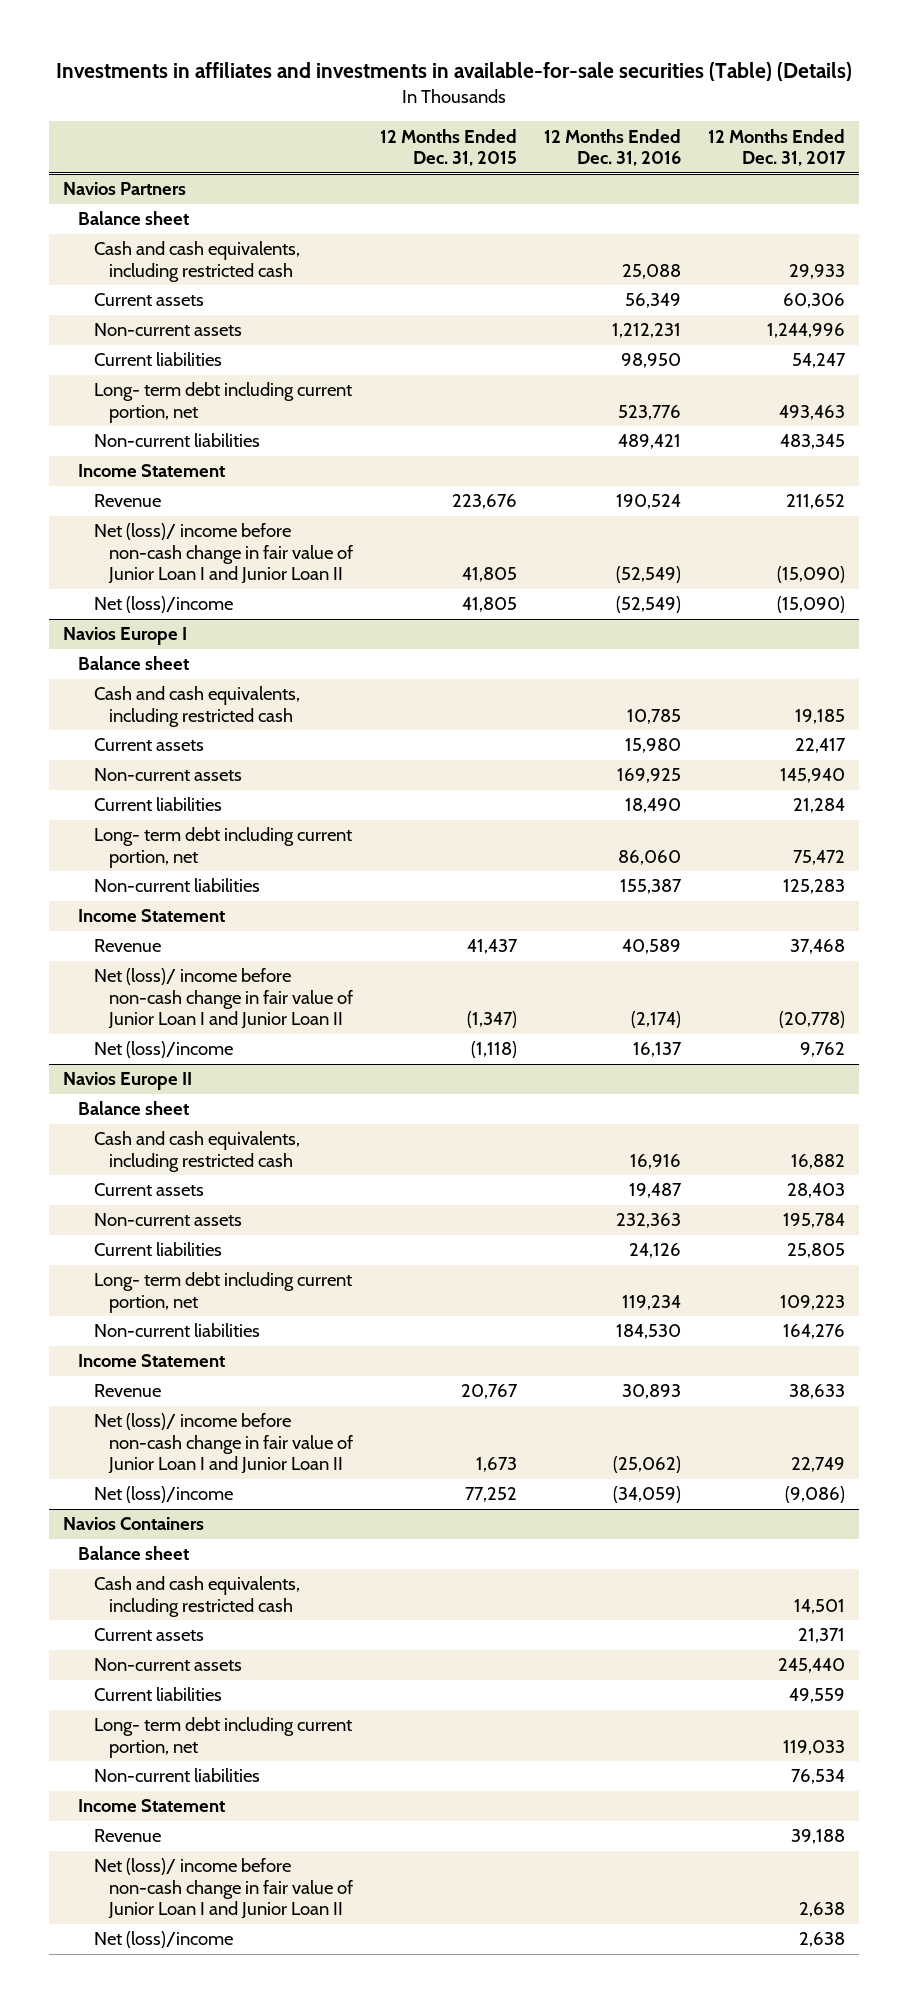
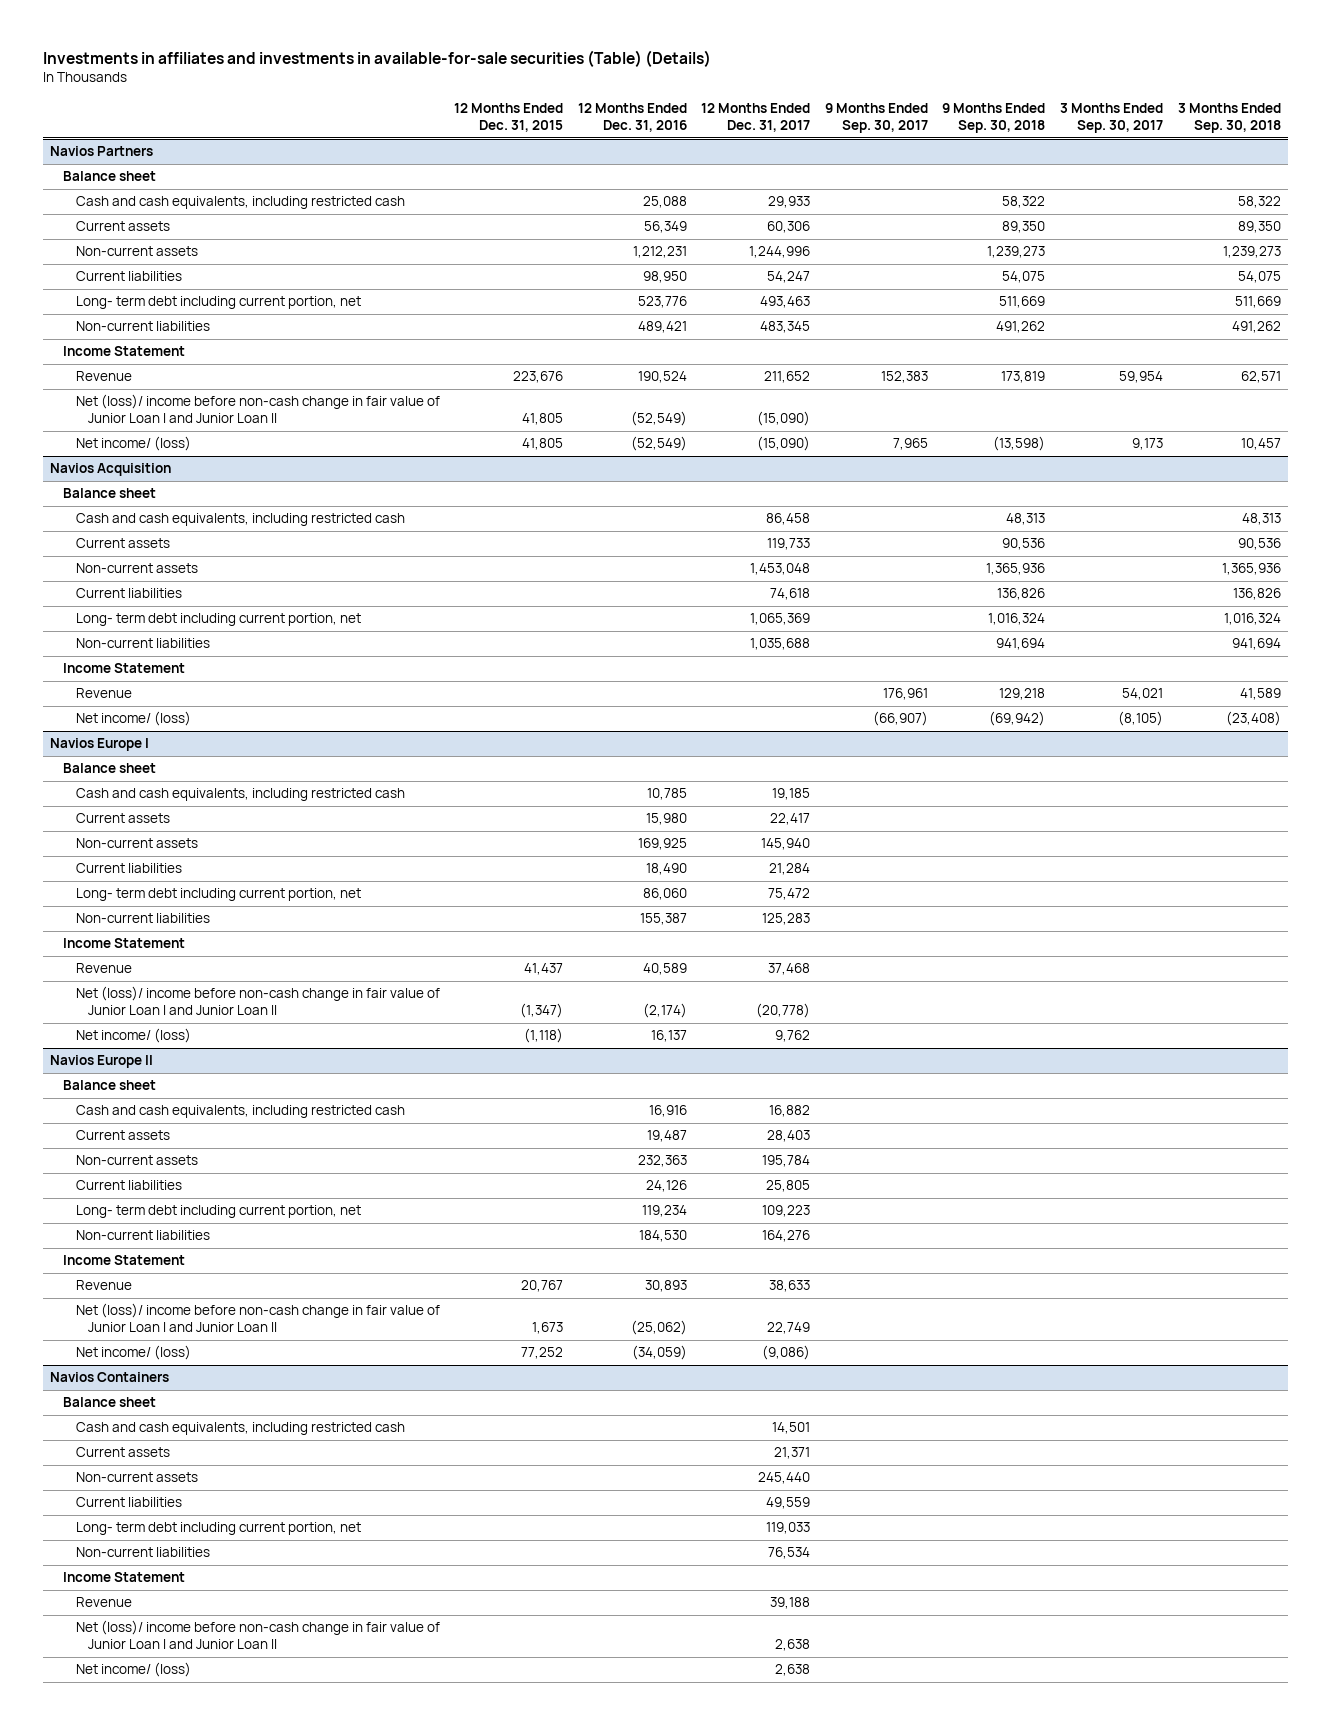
none -> [824,103,928,134] 9 Months Ended Sep. 30, 2017
none -> [942,103,1046,134] 9 Months Ended Sep. 30, 2018
none -> [1059,103,1163,134] 3 Months Ended Sep. 30, 2017
none -> [1177,103,1281,134] 3 Months Ended Sep. 30, 2018
[93,596,233,614] Net (loss)/income -> [75,436,191,452] Net income/ (loss)
none -> [49,463,171,477] Navios Acquisition
none -> [62,488,156,499] Balance sheet
none -> [75,513,405,527] Cash and cash equivalents, including restricted cash
none -> [75,538,170,549] Current assets
none -> [75,563,198,574] Non-current assets
none -> [75,588,182,599] Current liabilities
none -> [75,613,361,627] Long- term debt including current portion, net
none -> [75,638,210,649] Non-current liabilities
none -> [62,663,185,674] Income Statement
none -> [75,688,132,699] Revenue
none -> [75,711,191,727] Net income/ (loss)
[93,1041,233,1059] Net (loss)/income -> [75,1028,191,1044] Net income/ (loss)
[93,1486,233,1504] Net (loss)/income -> [75,1345,191,1361] Net income/ (loss)
[93,1931,233,1949] Net (loss)/income -> [75,1662,191,1678] Net income/ (loss)

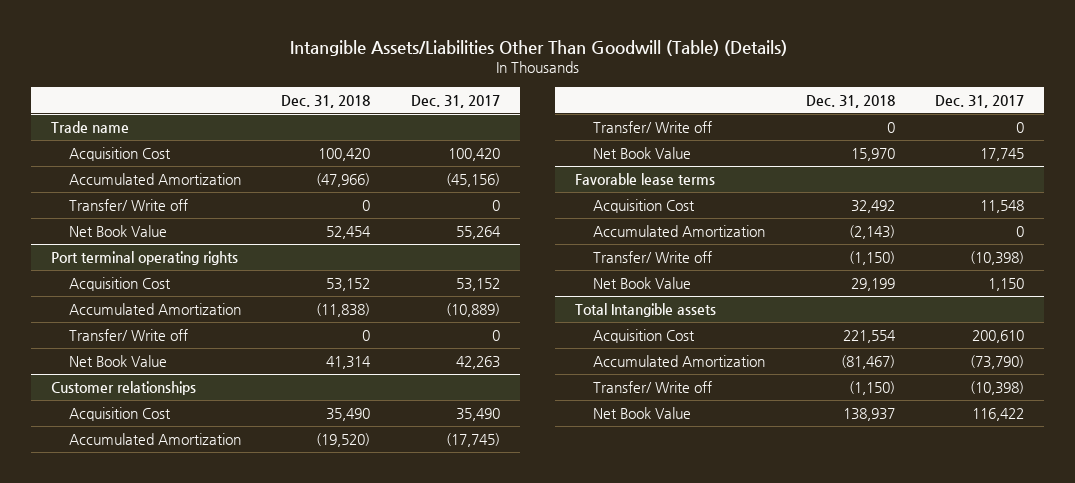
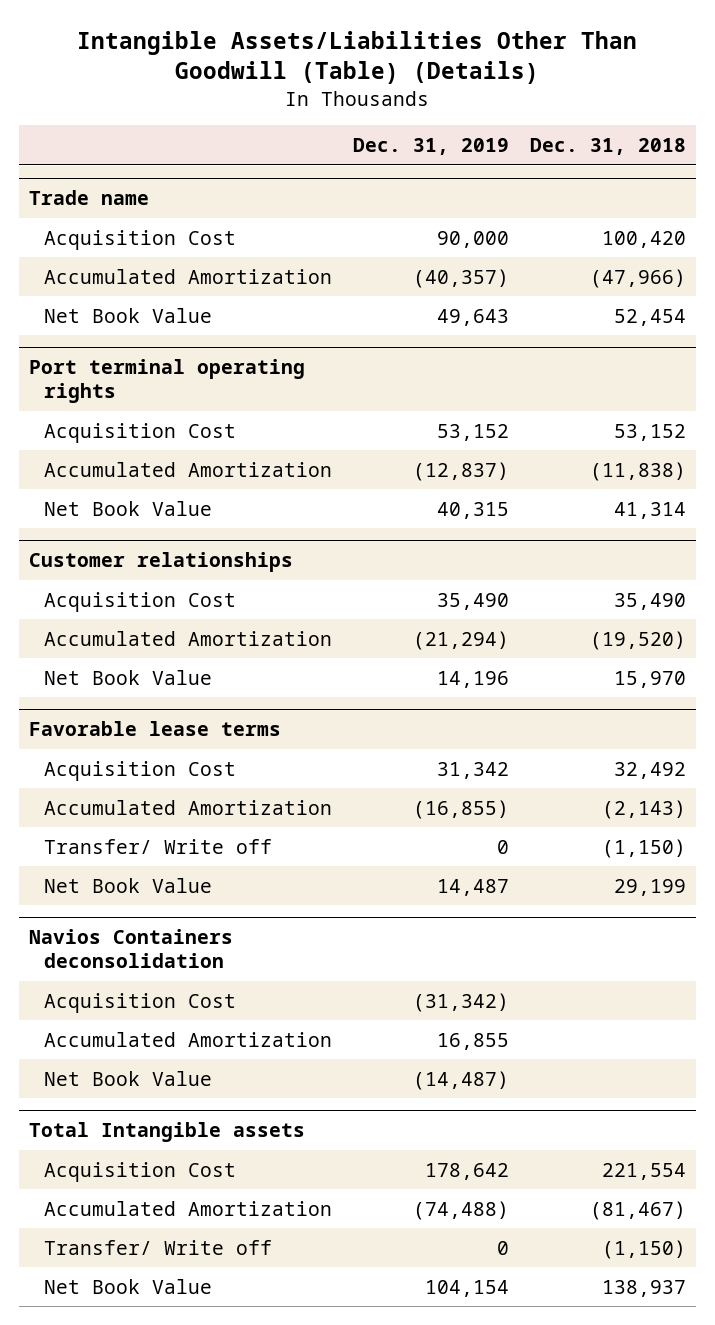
[410,94,500,108] Dec. 31, 2017 -> none
none -> [352,138,509,156] Dec. 31, 2019
[69,199,189,212] Transfer/ Write off -> none
[69,329,189,342] Transfer/ Write off -> none
[593,121,713,134] Transfer/ Write off -> none
none -> [29,928,234,969] Navios Containers deconsolidation
none -> [44,992,237,1013] Acquisition Cost
none -> [44,1031,333,1047] Accumulated Amortization
none -> [44,1070,213,1086] Net Book Value

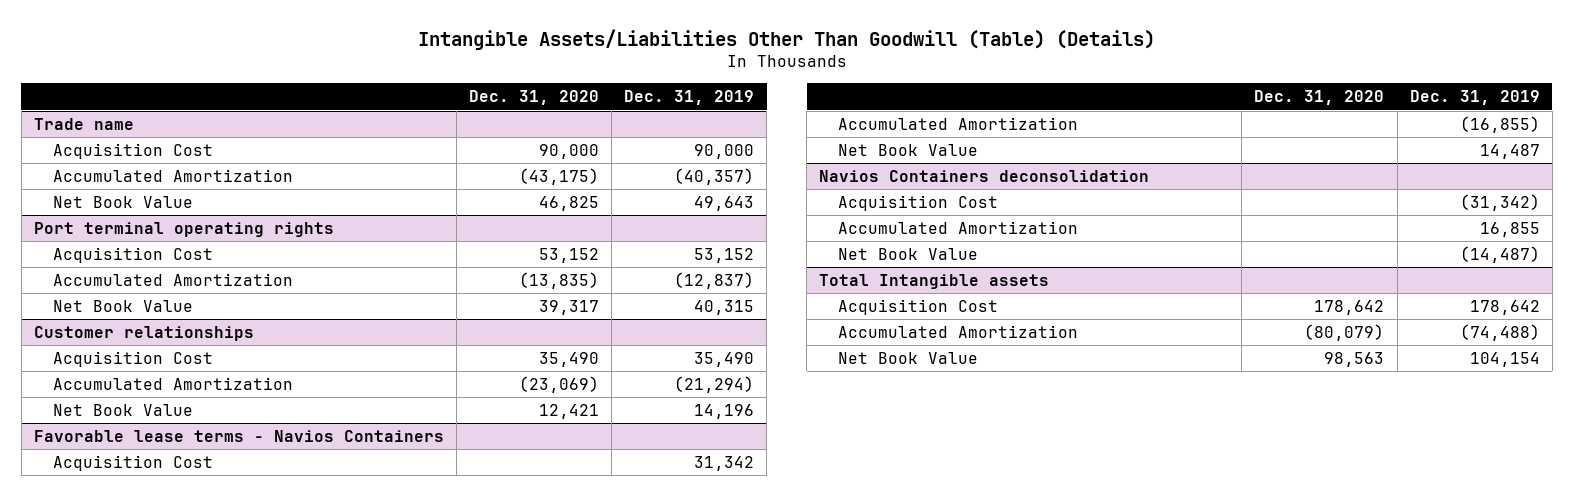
[529,138,686,156] Dec. 31, 2018 -> none
none -> [469,90,600,106] Dec. 31, 2020
[29,720,282,736] Favorable lease terms -> [33,429,444,442] Favorable lease terms - Navios Containers
[44,838,273,854] Transfer/ Write off -> none
[44,1239,273,1255] Transfer/ Write off -> none

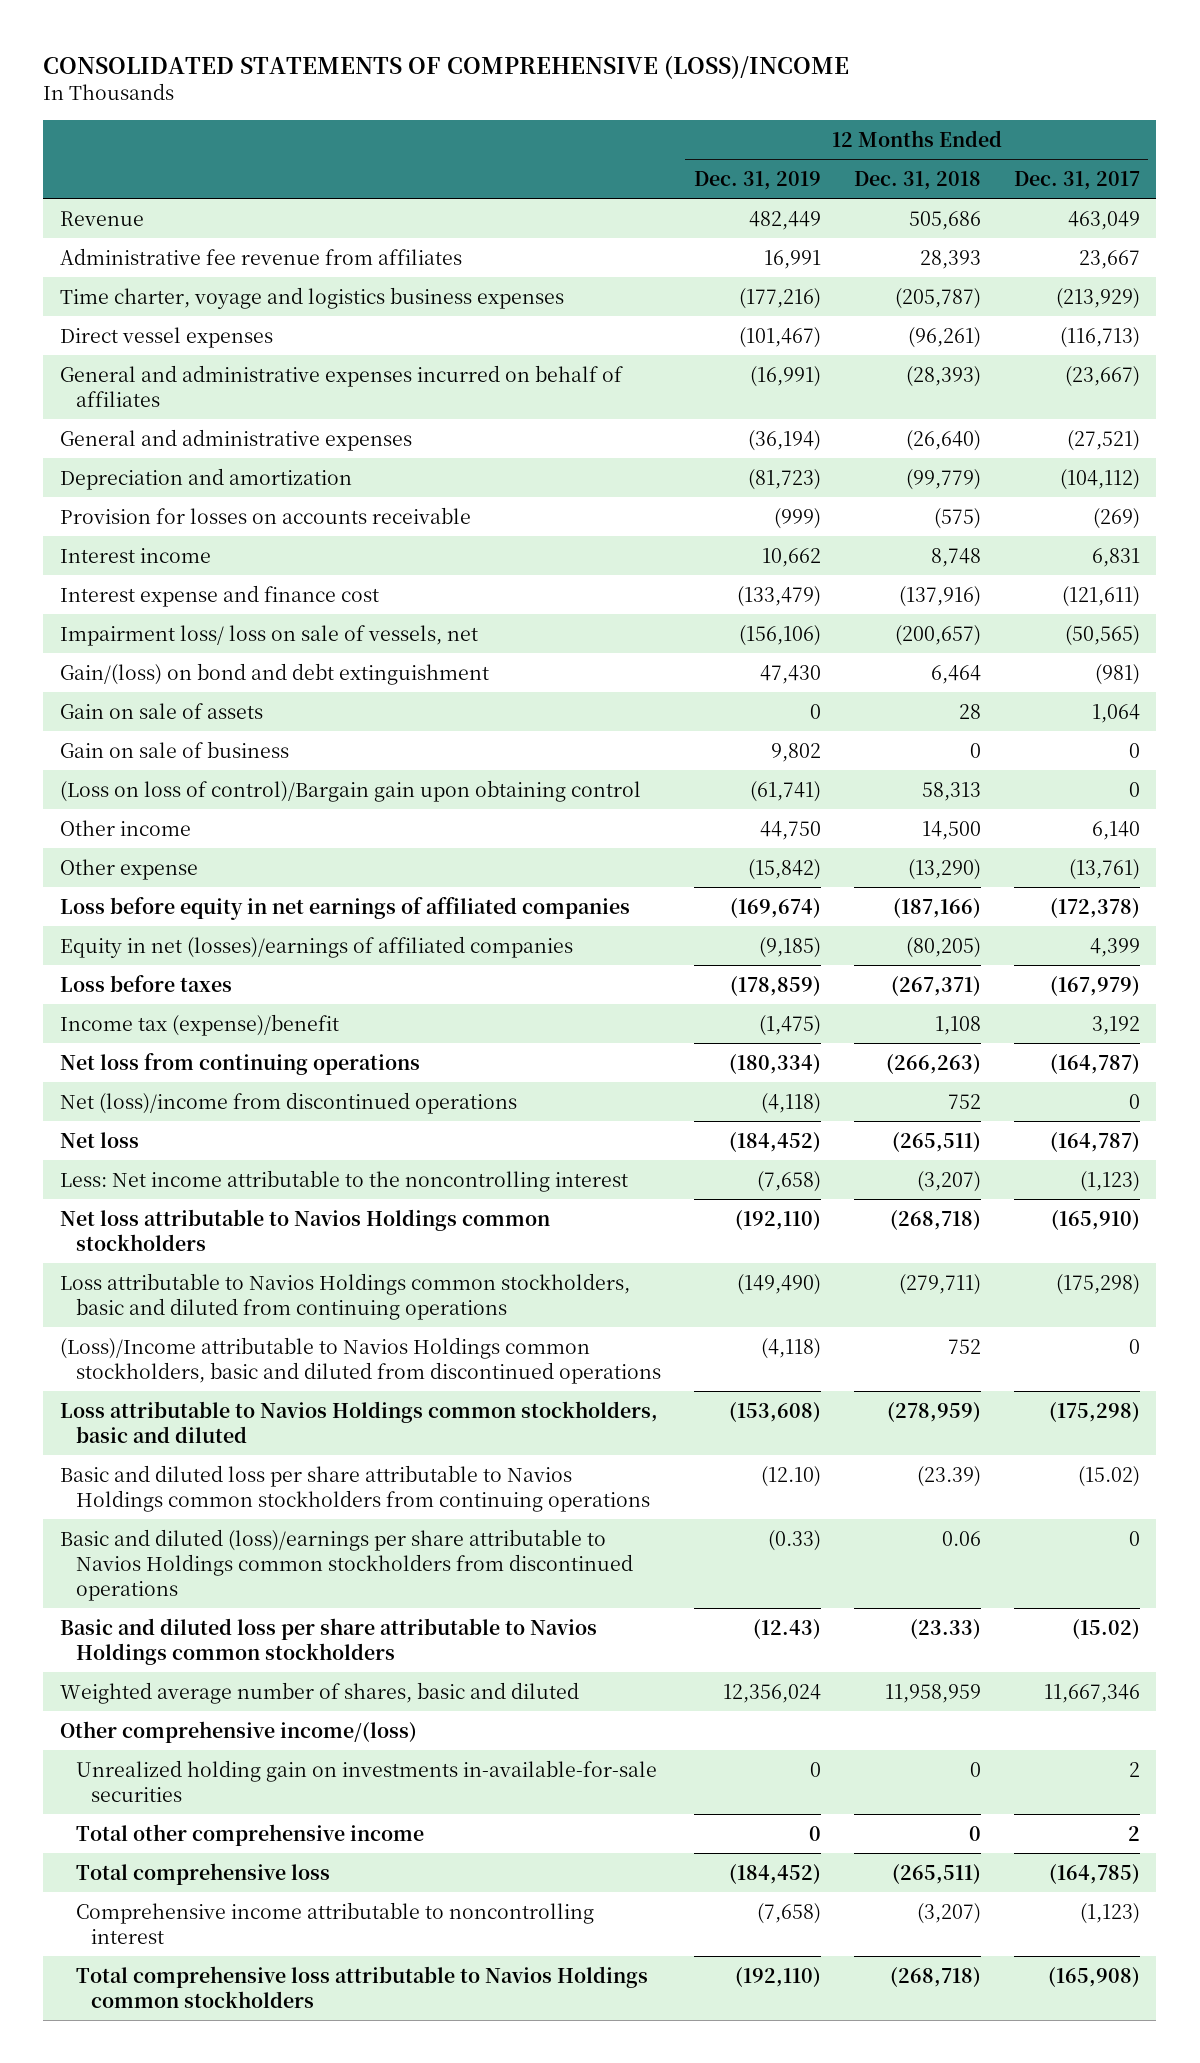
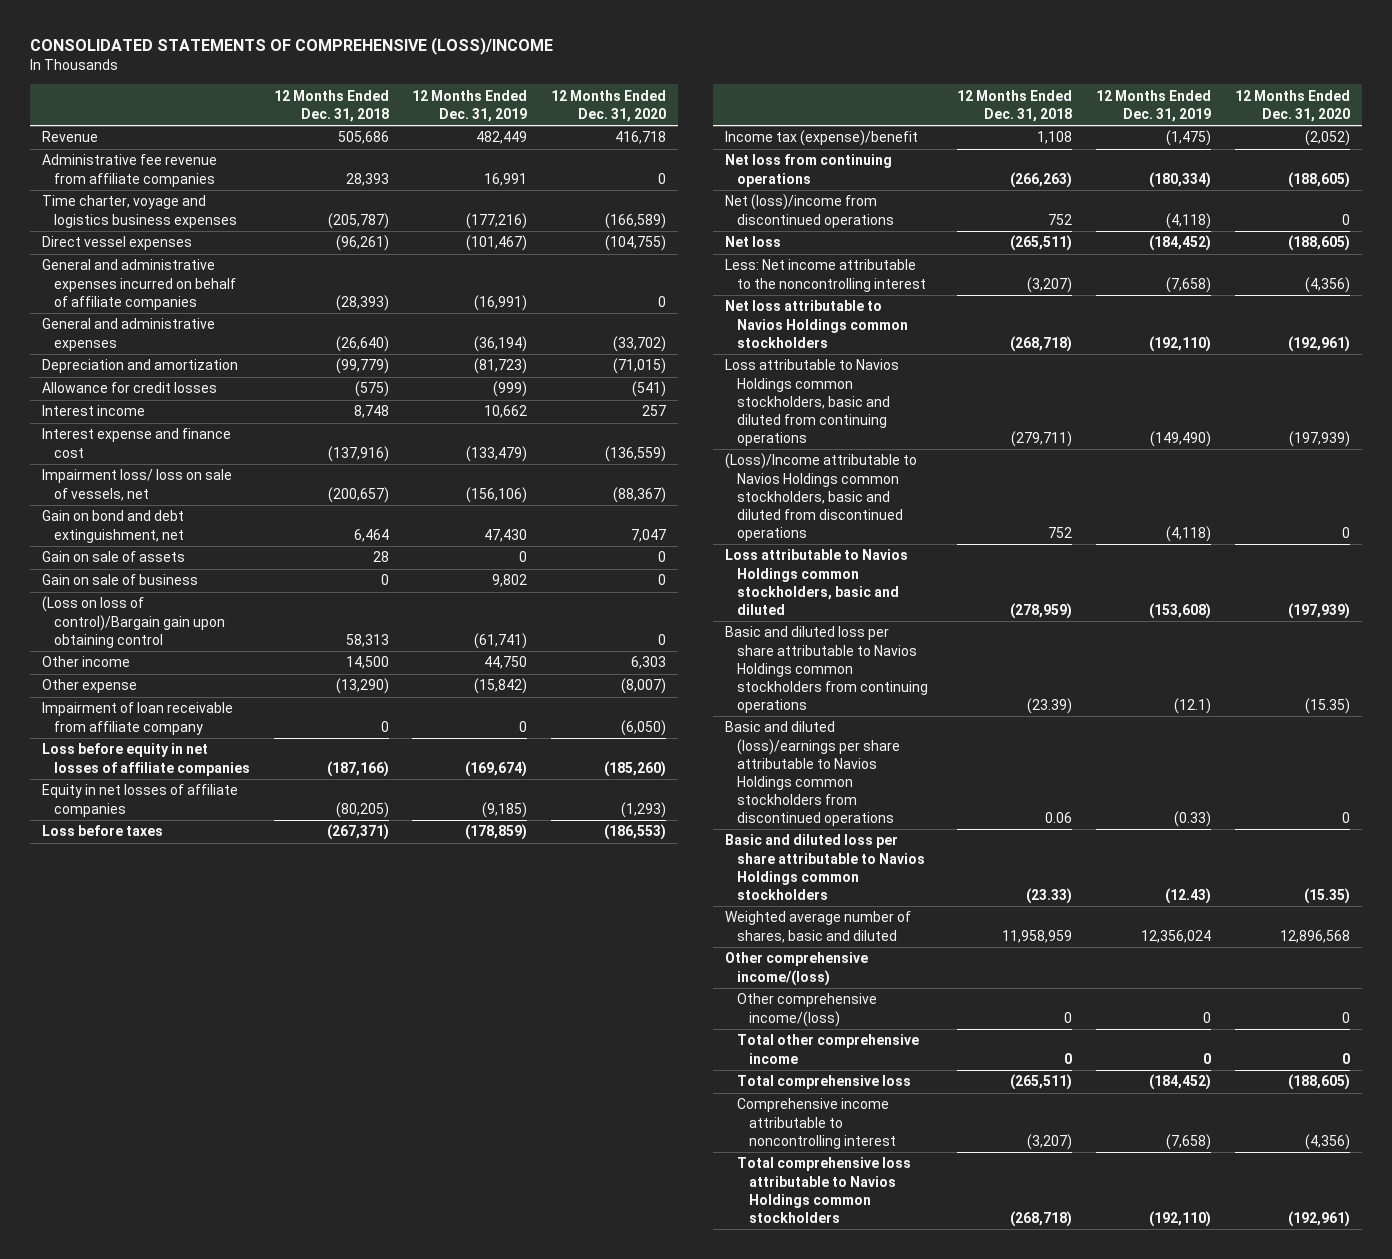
[1013,171,1140,191] Dec. 31, 2017 -> none
none -> [551,89,667,122] 12 Months Ended Dec. 31, 2020
[59,247,462,265] Administrative fee revenue from affiliates -> [41,154,217,187] Administrative fee revenue from affiliate companies
[59,364,623,407] General and administrative expenses incurred on behalf of affiliates -> [41,259,236,310] General and administrative expenses incurred on behalf of affiliate companies
[59,506,471,524] Provision for losses on accounts receivable -> [41,382,217,394] Allowance for credit losses
[59,662,489,685] Gain/(loss) on bond and debt extinguishment -> [41,510,184,543] Gain on bond and debt extinguishment, net
none -> [41,702,233,735] Impairment of loan receivable from affiliate company
[59,896,630,920] Loss before equity in net earnings of affiliated companies -> [41,743,250,776] Loss before equity in net losses of affiliate companies
[59,935,573,958] Equity in net (losses)/earnings of affiliated companies -> [41,784,238,817] Equity in net losses of affiliate companies
[760,1465,821,1487] (12.10) -> [1174,697,1212,714] (12.1)
[75,1759,657,1802] Unrealized holding gain on investments in-available-for-sale securities -> [737,993,878,1027] Other comprehensive income/(loss)

